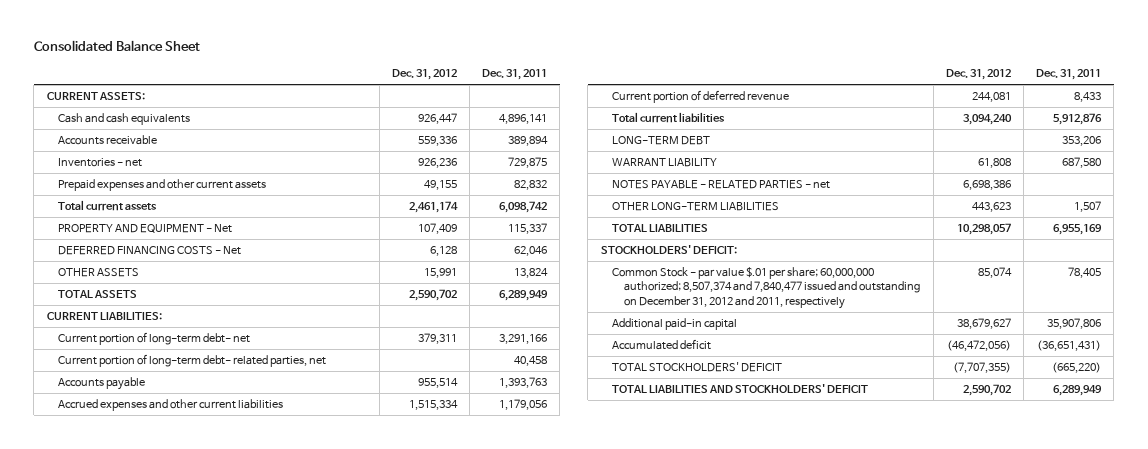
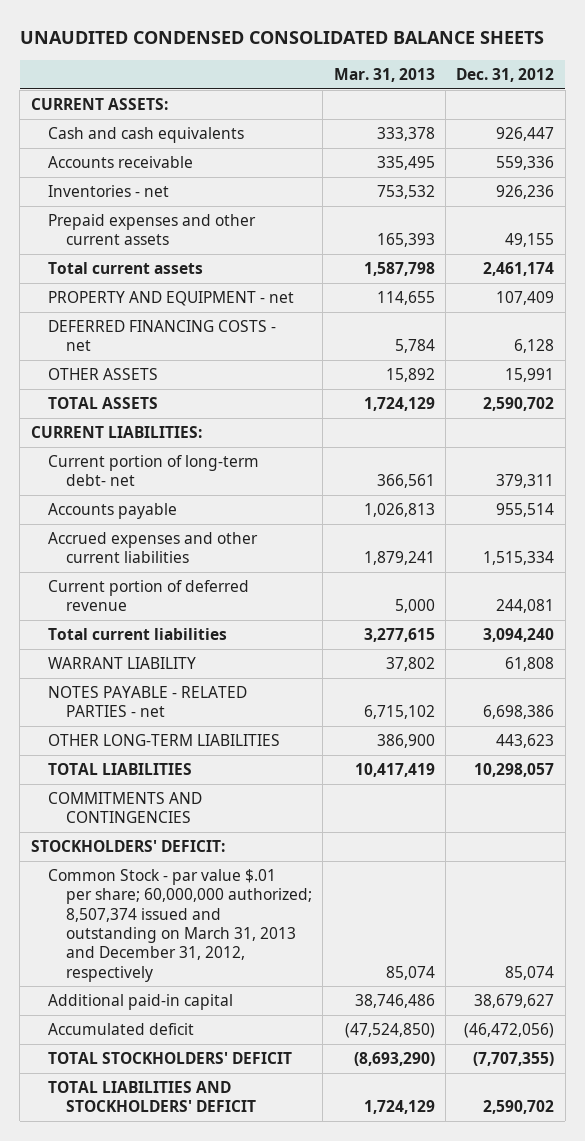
[33,40,200,52] Consolidated Balance Sheet -> [19,31,544,45] UNAUDITED CONDENSED CONSOLIDATED BALANCE SHEETS
[482,69,548,81] Dec. 31, 2011 -> none
none -> [333,68,435,83] Mar. 31, 2013
[58,224,233,234] PROPERTY AND EQUIPMENT - Net -> [48,291,295,307] PROPERTY AND EQUIPMENT - net
[58,246,242,256] DEFERRED FINANCING COSTS - Net -> [48,320,277,352] DEFERRED FINANCING COSTS - net
[58,354,327,368] Current portion of long-term debt- related parties, net -> none
[612,136,711,146] LONG-TERM DEBT -> none
none -> [48,792,203,824] COMMITMENTS AND CONTINGENCIES
[612,267,921,309] Common Stock - par value $.01 per share; 60,000,000 authorized; 8,507,374 and 7,840,477 issued and outstanding on December 31, 2012 and 2011, respectively -> [48,869,312,982] Common Stock - par value $.01 per share; 60,000,000 authorized; 8,507,374 issued and outstanding on March 31, 2013 and December 31, 2012, respectively

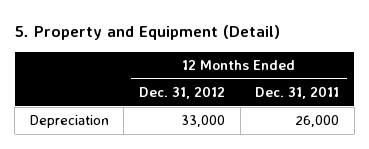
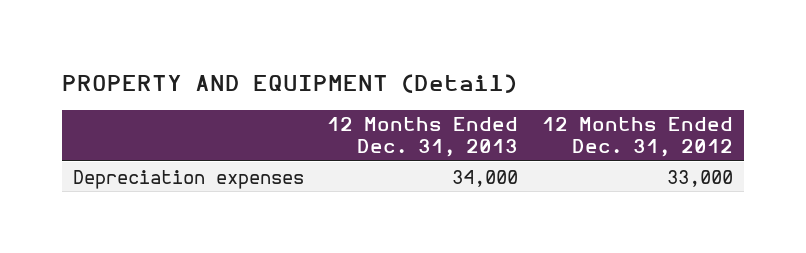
[14,25,280,41] 5. Property and Equipment (Detail) -> [61,73,517,93] PROPERTY AND EQUIPMENT (Detail)
[255,86,340,100] Dec. 31, 2011 -> none
none -> [327,117,519,158] 12 Months Ended Dec. 31, 2013
[29,115,109,129] Depreciation -> [73,169,305,189] Depreciation expenses

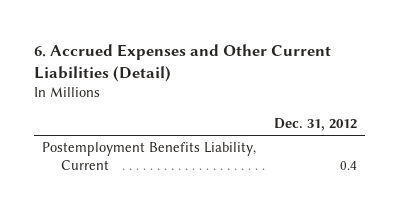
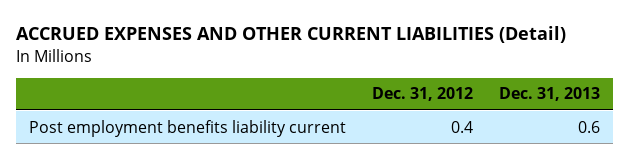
[33,43,331,83] 6. Accrued Expenses and Other Current Liabilities (Detail) -> [15,26,566,44] ACCRUED EXPENSES AND OTHER CURRENT LIABILITIES (Detail)
none -> [498,87,600,102] Dec. 31, 2013
[42,142,257,170] Postemployment Benefits Liability, Current -> [28,119,346,137] Post employment benefits liability current

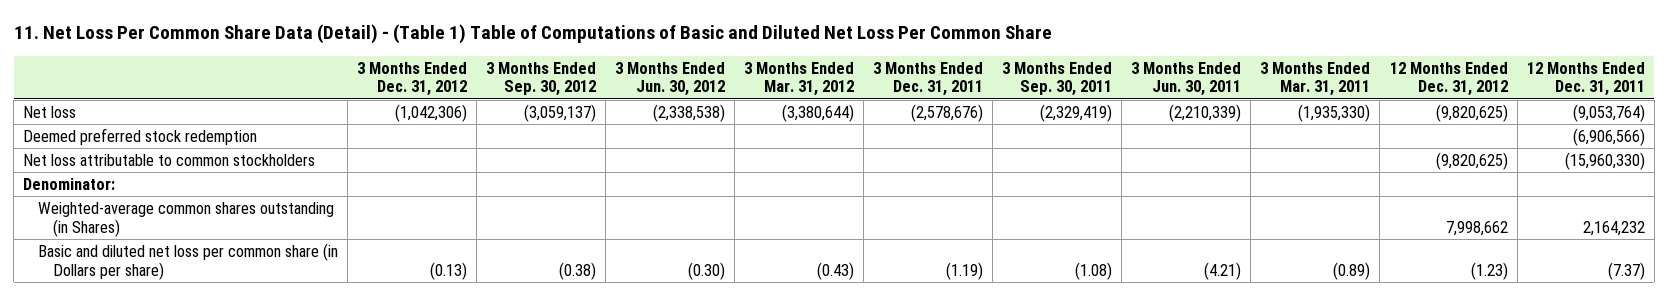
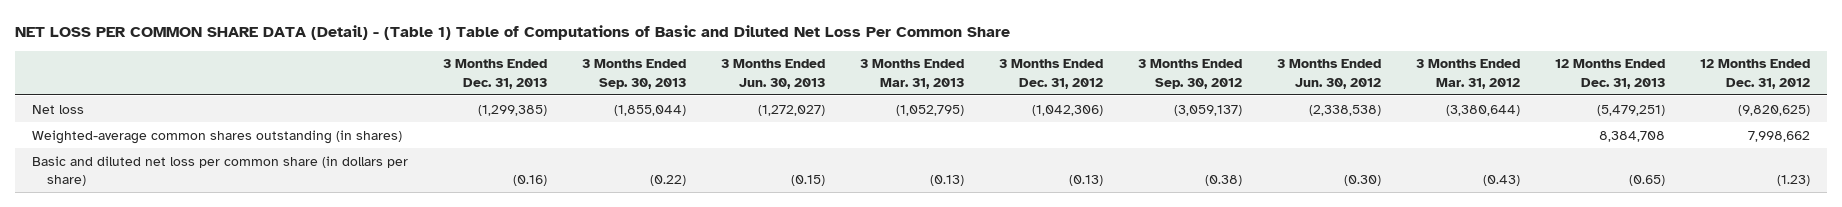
[13,24,1052,45] 11. Net Loss Per Common Share Data (Detail) - (Table 1) Table of Computations of Basic and Diluted Net Loss Per Common Share -> [14,24,1010,40] NET LOSS PER COMMON SHARE DATA (Detail) - (Table 1) Table of Computations of Basic and Diluted Net Loss Per Common Share
[873,61,984,97] 3 Months Ended Dec. 31, 2011 -> none
[1002,61,1113,97] 3 Months Ended Sep. 30, 2011 -> none
[1131,61,1242,97] 3 Months Ended Jun. 30, 2011 -> none
[1260,61,1371,97] 3 Months Ended Mar. 31, 2011 -> none
[1526,61,1645,97] 12 Months Ended Dec. 31, 2011 -> none
none -> [443,59,548,89] 3 Months Ended Dec. 31, 2013
none -> [582,59,687,89] 3 Months Ended Sep. 30, 2013
none -> [721,59,826,89] 3 Months Ended Jun. 30, 2013
none -> [860,59,965,89] 3 Months Ended Mar. 31, 2013
none -> [1554,59,1665,89] 12 Months Ended Dec. 31, 2013
[23,127,258,145] Deemed preferred stock redemption -> none
[23,153,316,166] Net loss attributable to common stockholders -> none
[23,177,116,190] Denominator: -> none
[37,201,334,237] Weighted-average common shares outstanding (in Shares) -> [32,129,403,144] Weighted-average common shares outstanding (in shares)
[37,242,338,280] Basic and diluted net loss per common share (in Dollars per share) -> [32,155,409,186] Basic and diluted net loss per common share (in dollars per share)

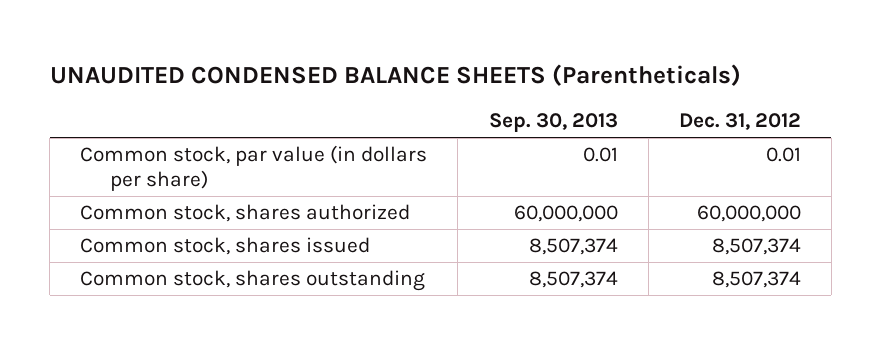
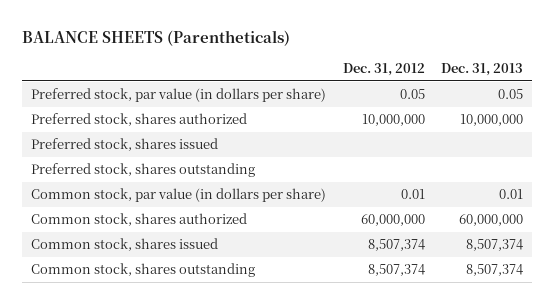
[49,63,741,86] UNAUDITED CONDENSED BALANCE SHEETS (Parentheticals) -> [22,29,291,46] BALANCE SHEETS (Parentheticals)
[488,113,618,133] Sep. 30, 2013 -> none
none -> [441,63,524,77] Dec. 31, 2013
none -> [30,88,326,103] Preferred stock, par value (in dollars per share)
none -> [30,113,247,127] Preferred stock, shares authorized
none -> [30,138,218,152] Preferred stock, shares issued
none -> [30,163,255,178] Preferred stock, shares outstanding

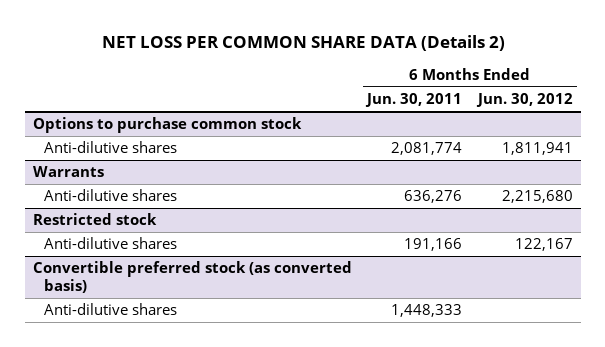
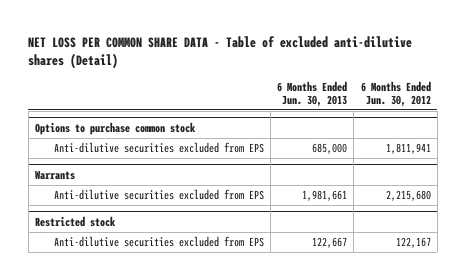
[101,34,505,51] NET LOSS PER COMMON SHARE DATA (Details 2) -> [28,35,413,69] NET LOSS PER COMMON SHARE DATA - Table of excluded anti-dilutive shares (Detail)
[365,93,463,108] Jun. 30, 2011 -> none
none -> [277,80,348,108] 6 Months Ended Jun. 30, 2013
[44,141,178,154] Anti-dilutive shares -> [53,142,264,154] Anti-dilutive securities excluded from EPS
[44,189,178,202] Anti-dilutive shares -> [53,189,264,201] Anti-dilutive securities excluded from EPS
[32,261,352,294] Convertible preferred stock (as converted basis) -> none
[44,303,178,316] Anti-dilutive shares -> none
[44,237,178,250] Anti-dilutive shares -> [53,236,264,248] Anti-dilutive securities excluded from EPS

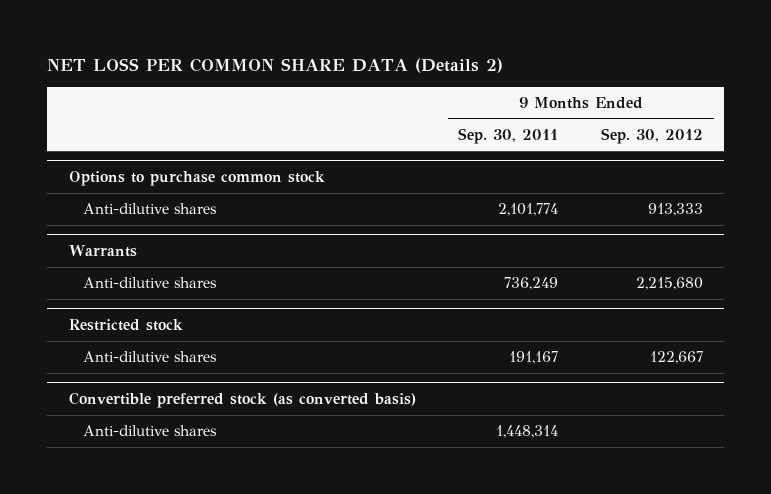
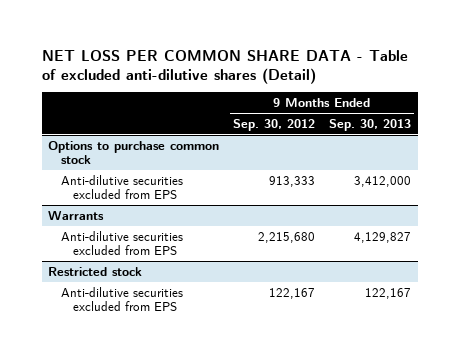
[47,58,504,74] NET LOSS PER COMMON SHARE DATA (Details 2) -> [41,49,408,85] NET LOSS PER COMMON SHARE DATA - Table of excluded anti-dilutive shares (Detail)
[458,127,559,144] Sep. 30, 2011 -> none
none -> [328,118,411,131] Sep. 30, 2013
[83,203,218,215] Anti-dilutive shares -> [60,174,183,200] Anti-dilutive securities excluded from EPS
[83,277,218,289] Anti-dilutive shares -> [60,230,183,256] Anti-dilutive securities excluded from EPS
[68,392,416,409] Convertible preferred stock (as converted basis) -> none
[83,425,218,437] Anti-dilutive shares -> none
[83,351,218,363] Anti-dilutive shares -> [60,286,183,312] Anti-dilutive securities excluded from EPS
[649,351,703,365] 122,667 -> [269,287,316,299] 122,167

